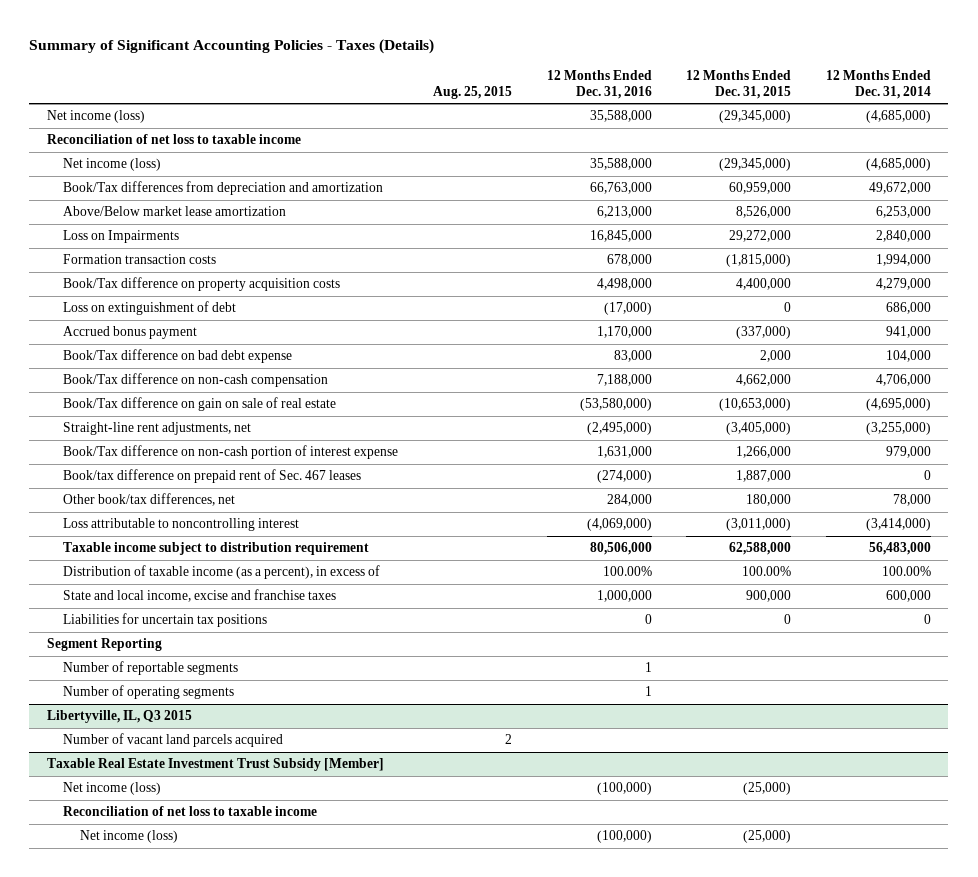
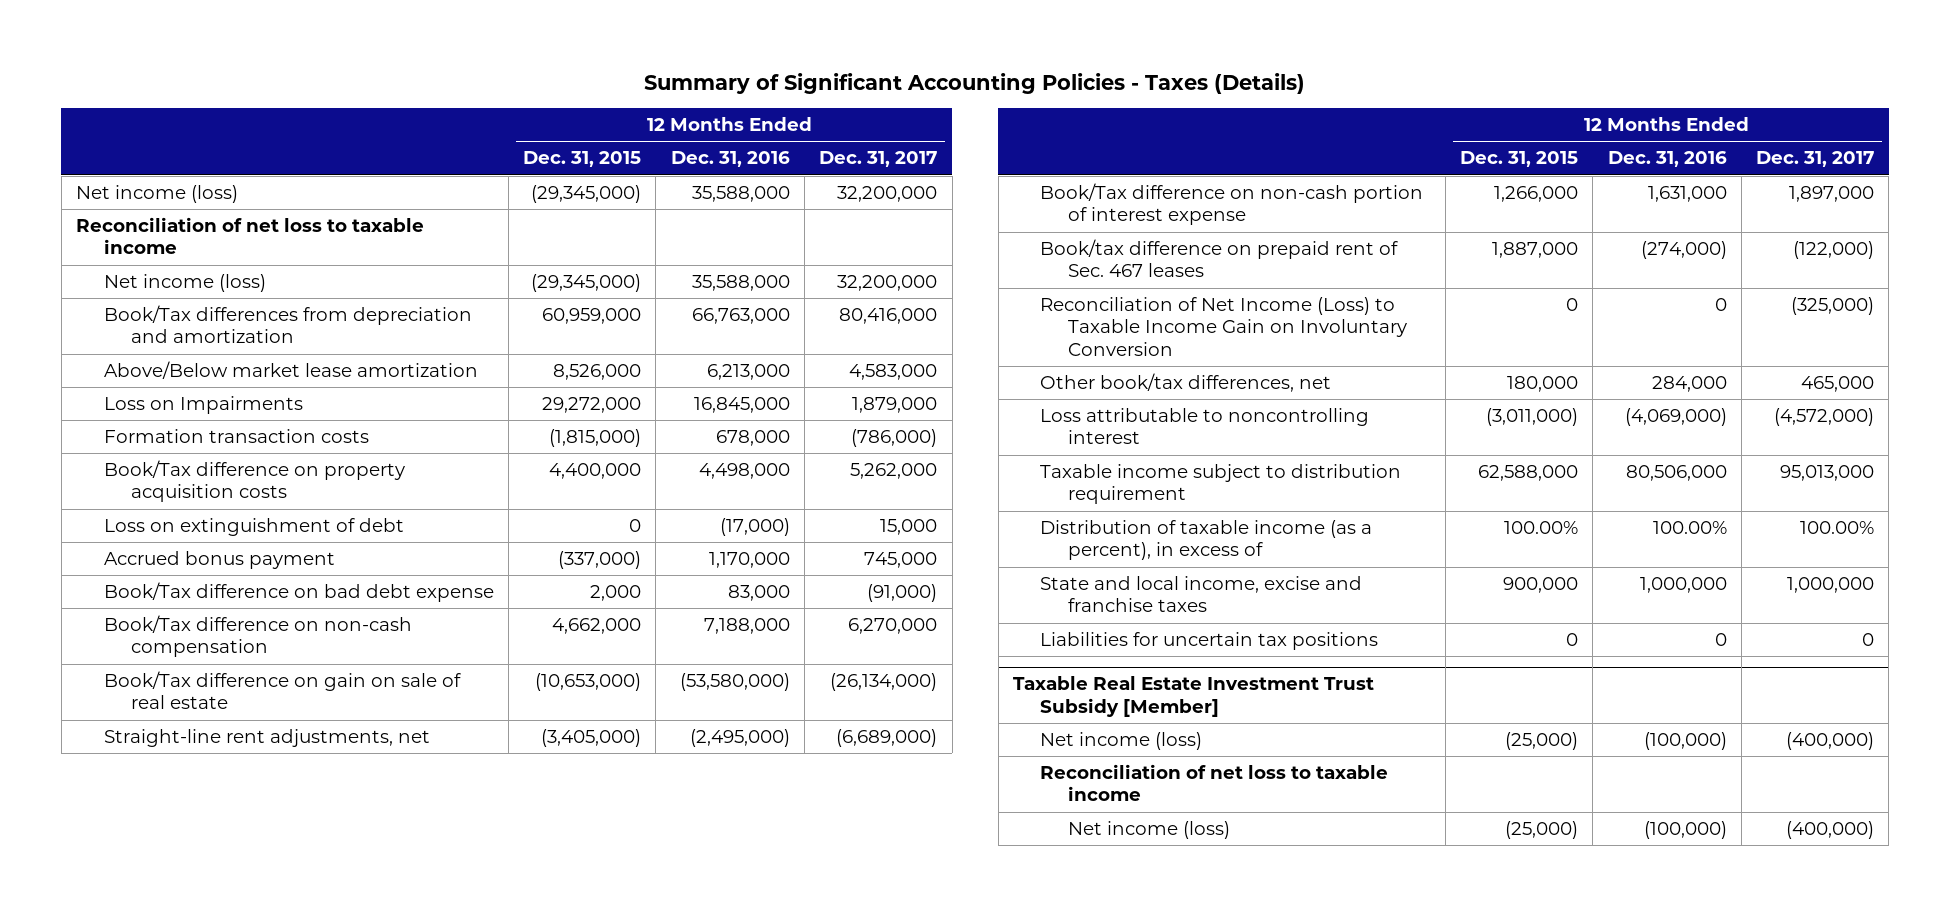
[432,85,512,99] Aug. 25, 2015 -> none
[826,69,932,99] 12 Months Ended Dec. 31, 2014 -> none
none -> [819,151,938,168] Dec. 31, 2017
none -> [1040,297,1408,356] Reconciliation of Net Income (Loss) to Taxable Income Gain on Involuntary Conversion
[46,638,162,652] Segment Reporting -> none
[63,661,239,676] Number of reportable segments -> none
[63,685,235,700] Number of operating segments -> none
[46,710,192,724] Libertyville, IL, Q3 2015 -> none
[63,733,284,748] Number of vacant land parcels acquired -> none

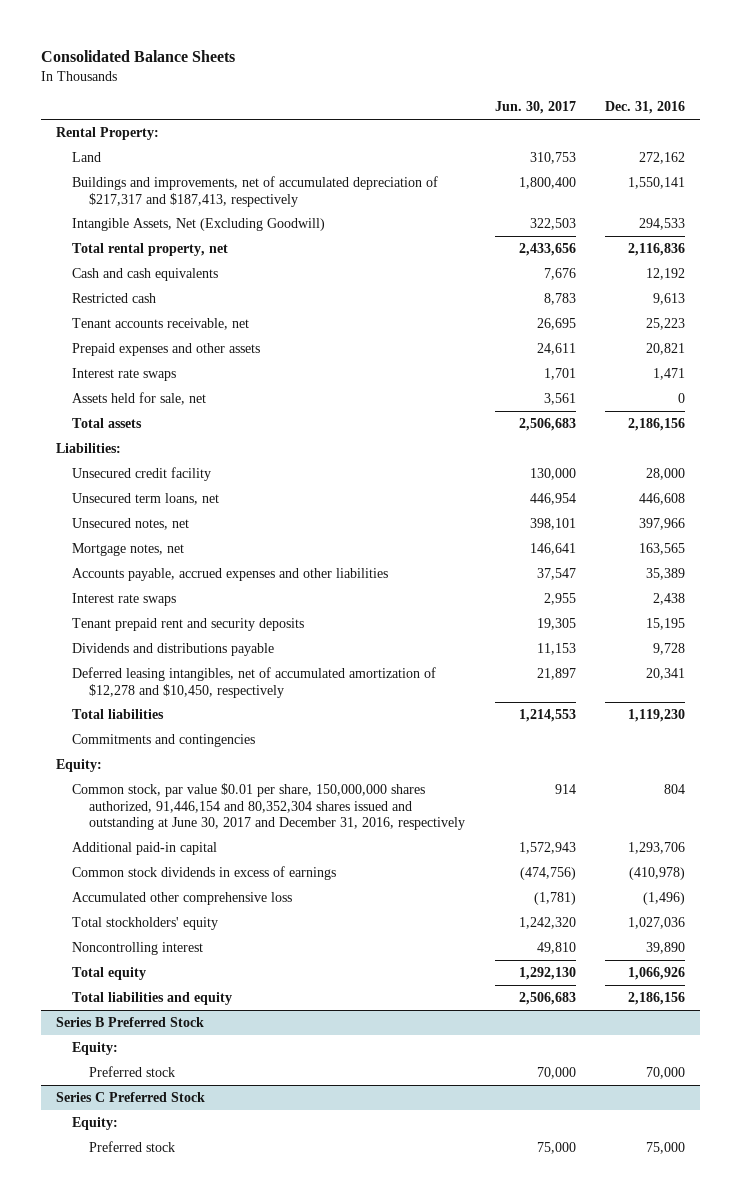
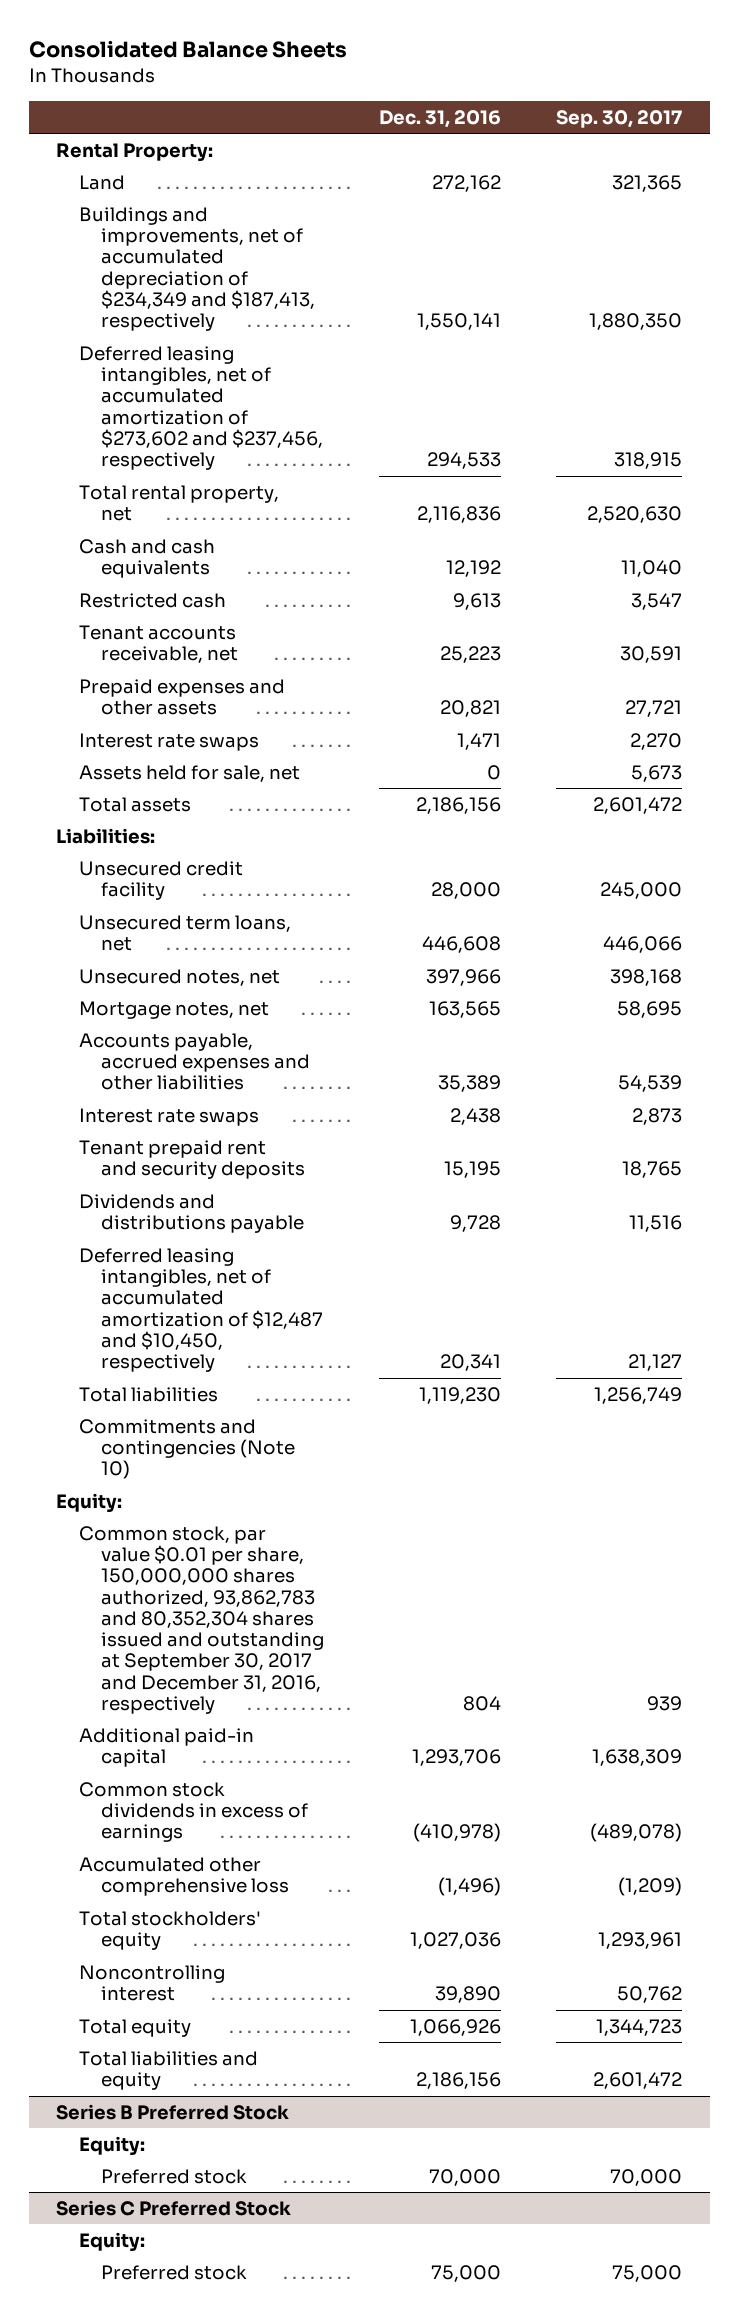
[494,101,576,115] Jun. 30, 2017 -> none
none -> [556,109,683,128] Sep. 30, 2017
[72,175,439,207] Buildings and improvements, net of accumulated depreciation of $217,317 and $187,413, respectively -> [78,206,315,332] Buildings and improvements, net of accumulated depreciation of $234,349 and $187,413, respectively
[72,217,326,231] Intangible Assets, Net (Excluding Goodwill) -> [78,345,323,471] Deferred leasing intangibles, net of accumulated amortization of $273,602 and $237,456, respectively
[72,666,437,698] Deferred leasing intangibles, net of accumulated amortization of $12,278 and $10,450, respectively -> [78,1247,323,1373] Deferred leasing intangibles, net of accumulated amortization of $12,487 and $10,450, respectively
[72,733,256,747] Commitments and contingencies -> [78,1418,295,1480] Commitments and contingencies (Note 10)
[72,782,465,831] Common stock, par value $0.01 per share, 150,000,000 shares authorized, 91,446,154 and 80,352,304 shares issued and outstanding at June 30, 2017 and December 31, 2016, respectively -> [78,1525,324,1714] Common stock, par value $0.01 per share, 150,000,000 shares authorized, 93,862,783 and 80,352,304 shares issued and outstanding at September 30, 2017 and December 31, 2016, respectively

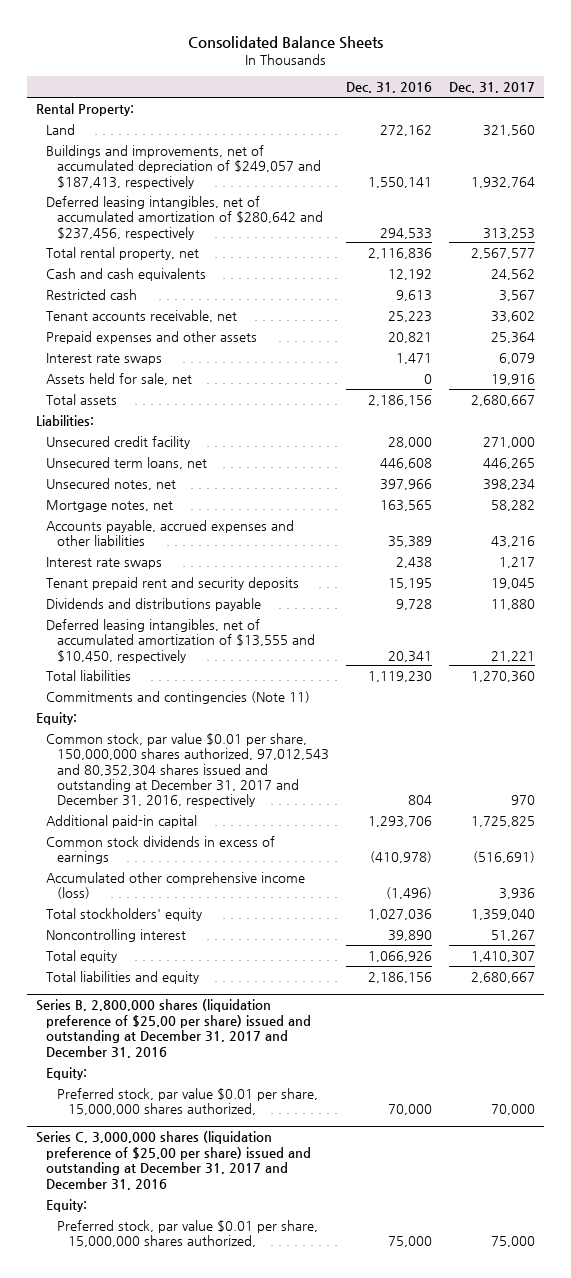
[556,109,683,128] Sep. 30, 2017 -> none
none -> [449,82,536,94] Dec. 31, 2017
[78,206,315,332] Buildings and improvements, net of accumulated depreciation of $234,349 and $187,413, respectively -> [46,144,322,189] Buildings and improvements, net of accumulated depreciation of $249,057 and $187,413, respectively
[78,345,323,471] Deferred leasing intangibles, net of accumulated amortization of $273,602 and $237,456, respectively -> [46,195,324,240] Deferred leasing intangibles, net of accumulated amortization of $280,642 and $237,456, respectively
[78,1247,323,1373] Deferred leasing intangibles, net of accumulated amortization of $12,487 and $10,450, respectively -> [46,618,316,663] Deferred leasing intangibles, net of accumulated amortization of $13,555 and $10,450, respectively
[78,1418,295,1480] Commitments and contingencies (Note 10) -> [46,690,311,704] Commitments and contingencies (Note 11)
[78,1525,324,1714] Common stock, par value $0.01 per share, 150,000,000 shares authorized, 93,862,783 and 80,352,304 shares issued and outstanding at September 30, 2017 and December 31, 2016, respectively -> [46,732,330,808] Common stock, par value $0.01 per share, 150,000,000 shares authorized, 97,012,543 and 80,352,304 shares issued and outstanding at December 31, 2017 and December 31, 2016, respectively
[78,1856,289,1897] Accumulated other comprehensive loss -> [46,871,306,900] Accumulated other comprehensive income (loss)
[56,2103,290,2120] Series B Preferred Stock -> [35,999,312,1058] Series B, 2,800,000 shares (liquidation preference of $25.00 per share) issued and outstanding at December 31, 2017 and December 31, 2016
[100,2168,247,2184] Preferred stock -> [57,1087,319,1116] Preferred stock, par value $0.01 per share, 15,000,000 shares authorized,
[56,2199,292,2216] Series C Preferred Stock -> [35,1131,312,1190] Series C, 3,000,000 shares (liquidation preference of $25.00 per share) issued and outstanding at December 31, 2017 and December 31, 2016
[100,2264,247,2280] Preferred stock -> [57,1219,319,1248] Preferred stock, par value $0.01 per share, 15,000,000 shares authorized,

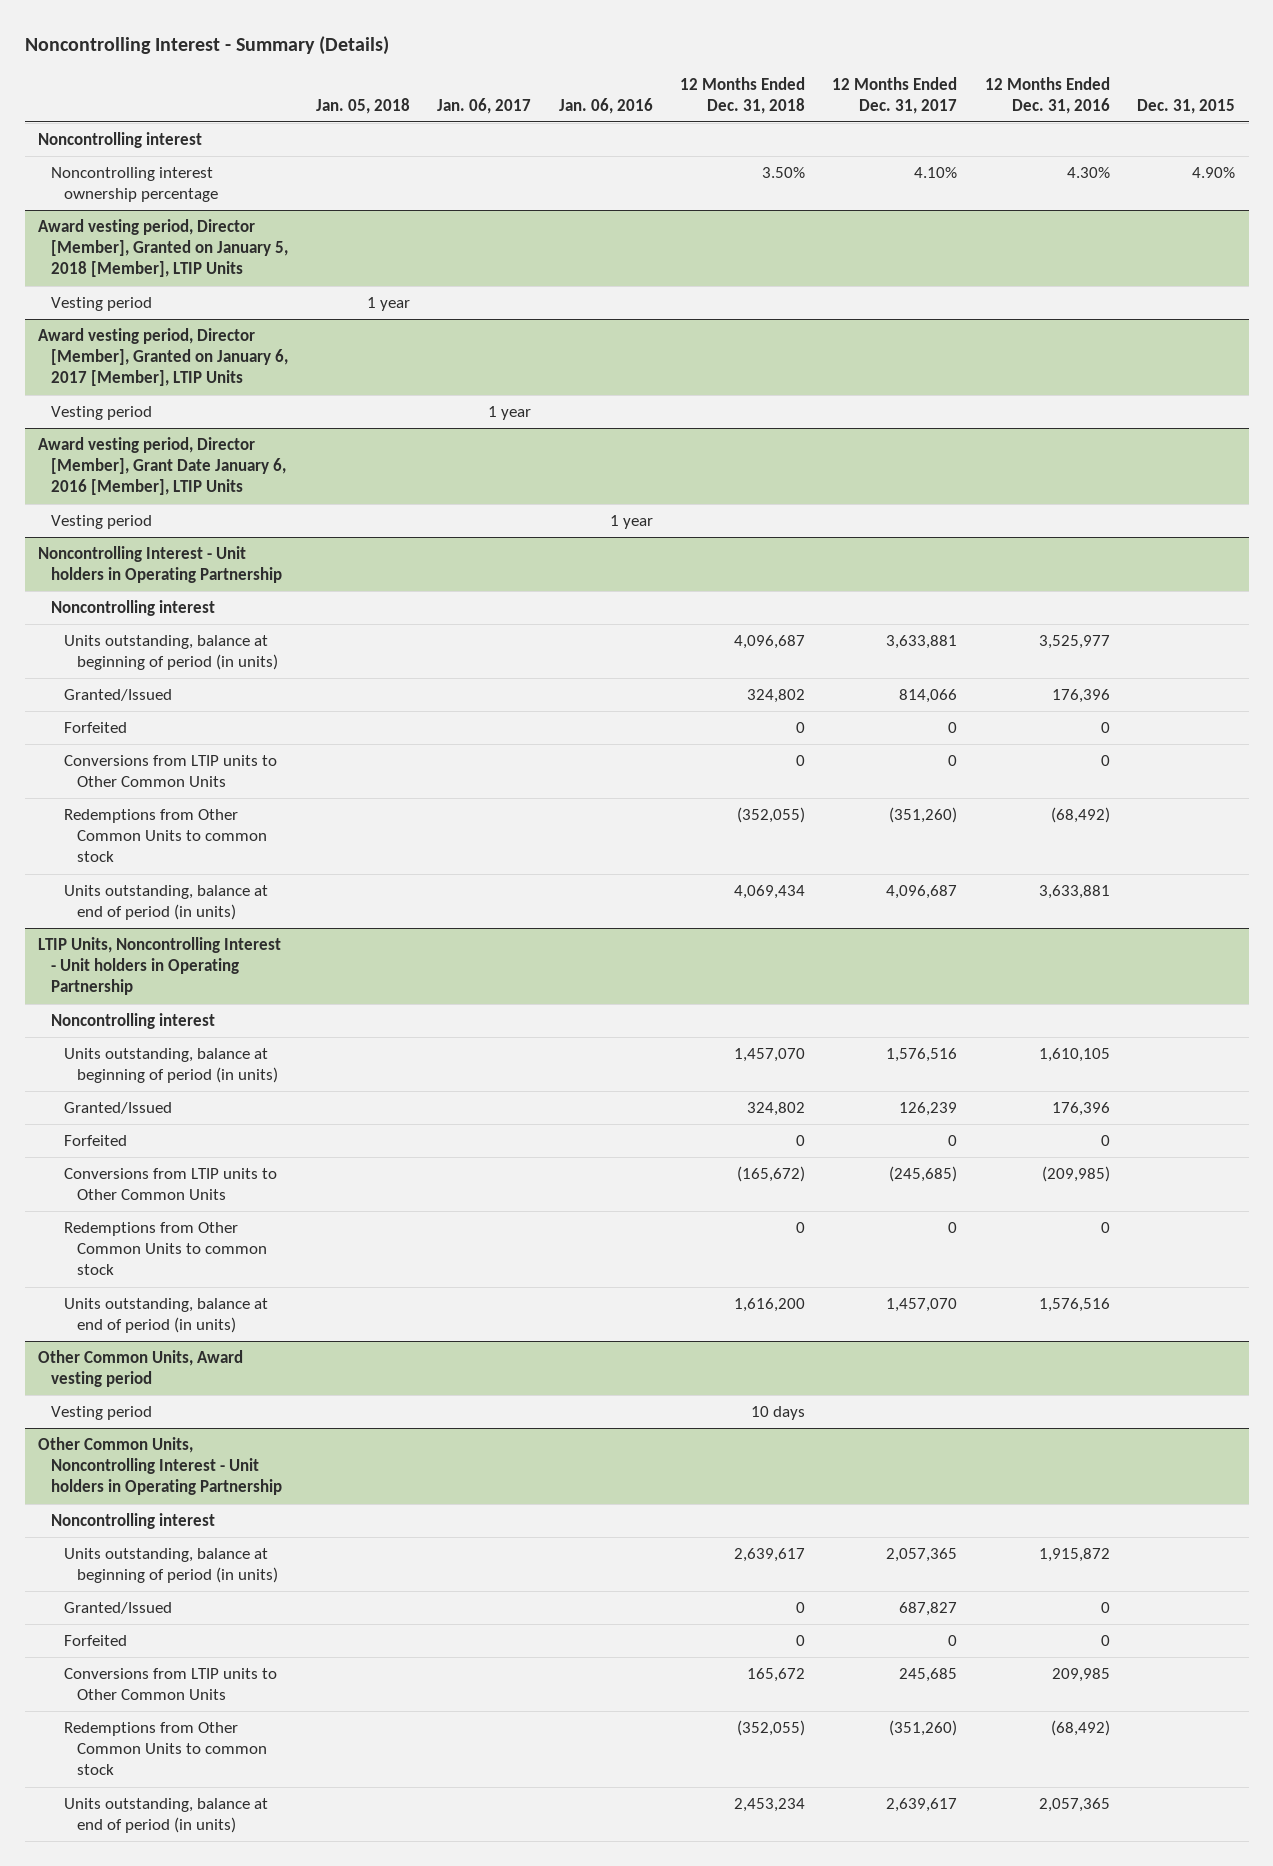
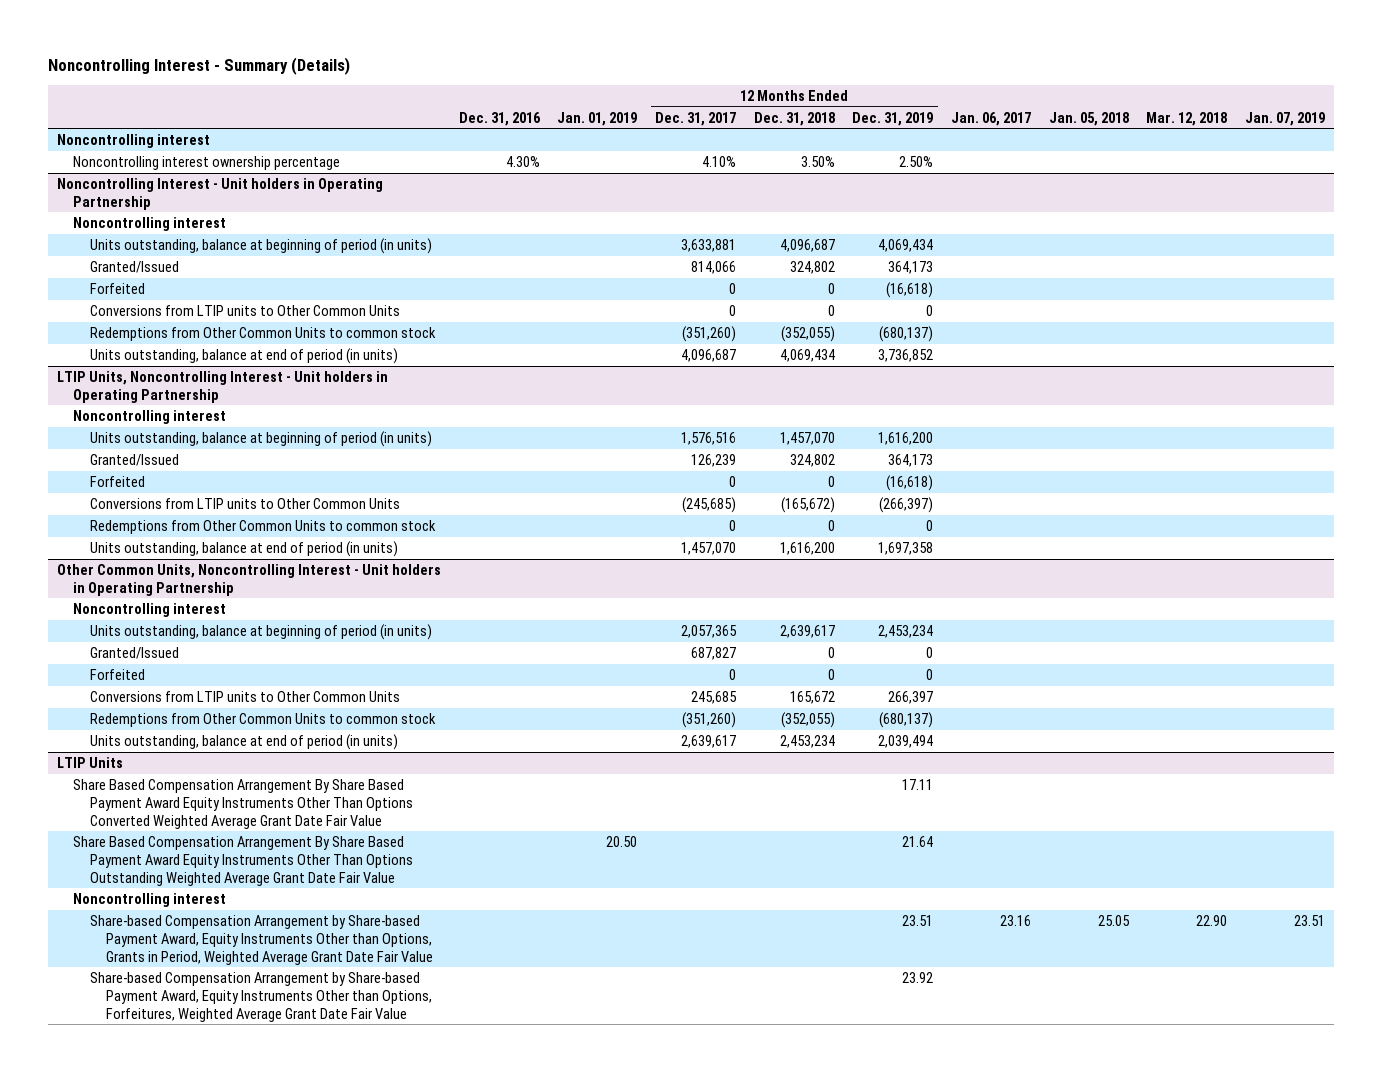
[558,97,653,114] Jan. 06, 2016 -> none
[984,76,1110,114] 12 Months Ended Dec. 31, 2016 -> none
[1137,98,1236,114] Dec. 31, 2015 -> none
none -> [458,111,541,126] Dec. 31, 2016
none -> [557,111,638,126] Jan. 01, 2019
none -> [852,111,934,126] Dec. 31, 2019
none -> [1146,111,1228,126] Mar. 12, 2018
none -> [1244,111,1325,126] Jan. 07, 2019
[38,219,289,278] Award vesting period, Director [Member], Granted on January 5, 2018 [Member], LTIP Units -> none
[51,297,153,312] Vesting period -> none
[38,328,289,387] Award vesting period, Director [Member], Granted on January 6, 2017 [Member], LTIP Units -> none
[51,406,153,421] Vesting period -> none
[38,437,287,496] Award vesting period, Director [Member], Grant Date January 6, 2016 [Member], LTIP Units -> none
[51,515,153,530] Vesting period -> none
[38,1350,244,1388] Other Common Units, Award vesting period -> none
[51,1406,153,1421] Vesting period -> none
none -> [57,756,124,768] LTIP Units
none -> [73,778,413,829] Share Based Compensation Arrangement By Share Based Payment Award Equity Instruments Other Than Options Converted Weighted Average Grant Date Fair Value
none -> [73,835,413,886] Share Based Compensation Arrangement By Share Based Payment Award Equity Instruments Other Than Options Outstanding Weighted Average Grant Date Fair Value
none -> [73,892,227,907] Noncontrolling interest
none -> [89,914,433,965] Share-based Compensation Arrangement by Share-based Payment Award, Equity Instruments Other than Options, Grants in Period, Weighted Average Grant Date Fair Value
none -> [89,971,432,1022] Share-based Compensation Arrangement by Share-based Payment Award, Equity Instruments Other than Options, Forfeitures, Weighted Average Grant Date Fair Value

